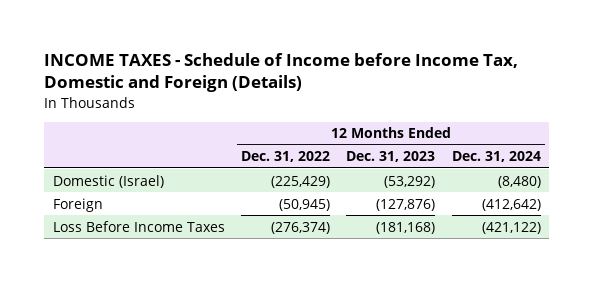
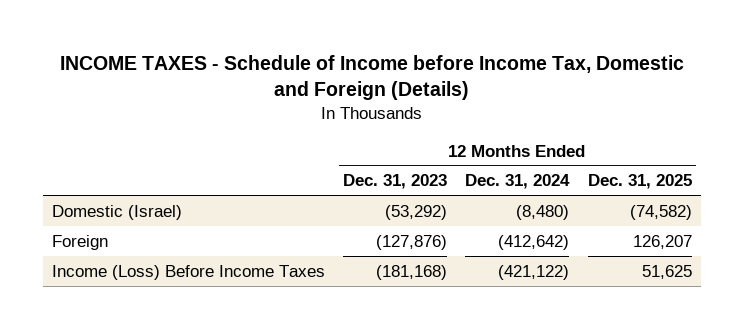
[241,151,331,163] Dec. 31, 2022 -> none
none -> [587,174,692,190] Dec. 31, 2025
[52,220,225,232] Loss Before Income Taxes -> [52,264,326,280] Income (Loss) Before Income Taxes

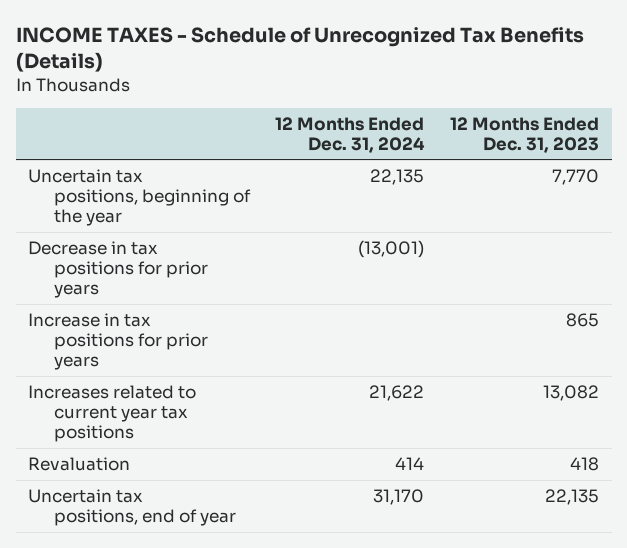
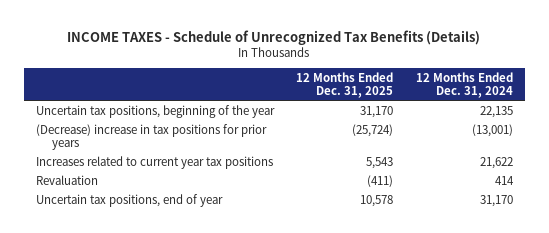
[449,116,599,153] 12 Months Ended Dec. 31, 2023 -> none
none -> [296,71,394,99] 12 Months Ended Dec. 31, 2025
[28,312,208,370] Increase in tax positions for prior years -> none
[28,240,208,298] Decrease in tax positions for prior years -> [35,123,267,151] (Decrease) increase in tax positions for prior years

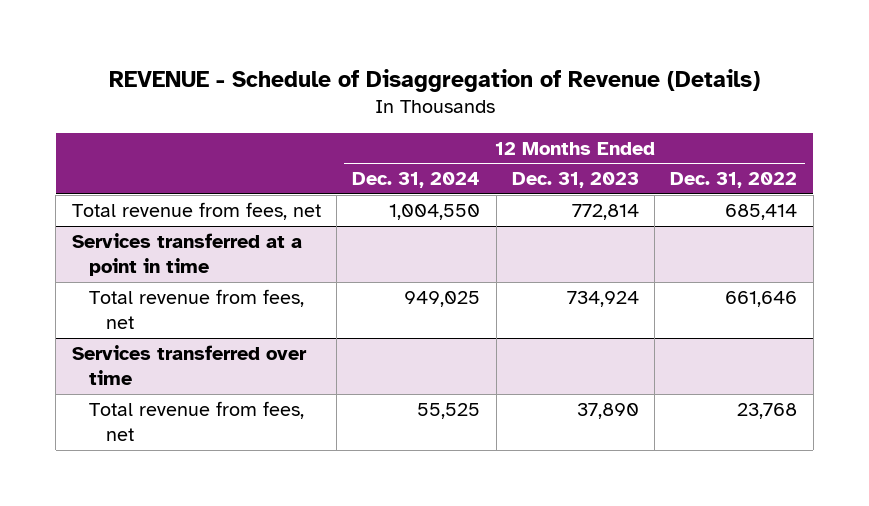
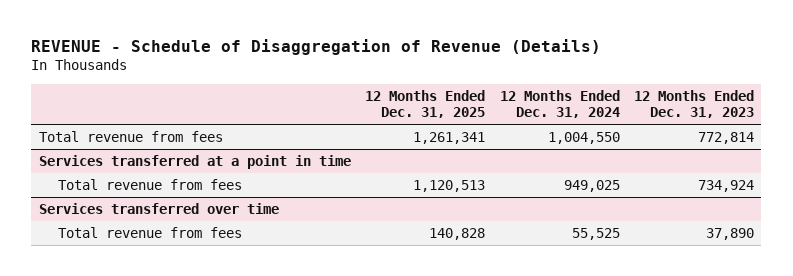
[670,172,798,189] Dec. 31, 2022 -> none
none -> [365,89,486,119] 12 Months Ended Dec. 31, 2025
[71,201,321,220] Total revenue from fees, net -> [38,131,223,143] Total revenue from fees
[88,288,304,330] Total revenue from fees, net -> [57,179,242,191] Total revenue from fees
[88,400,304,442] Total revenue from fees, net -> [57,227,242,239] Total revenue from fees

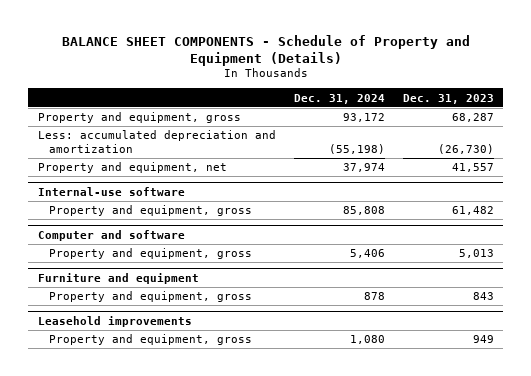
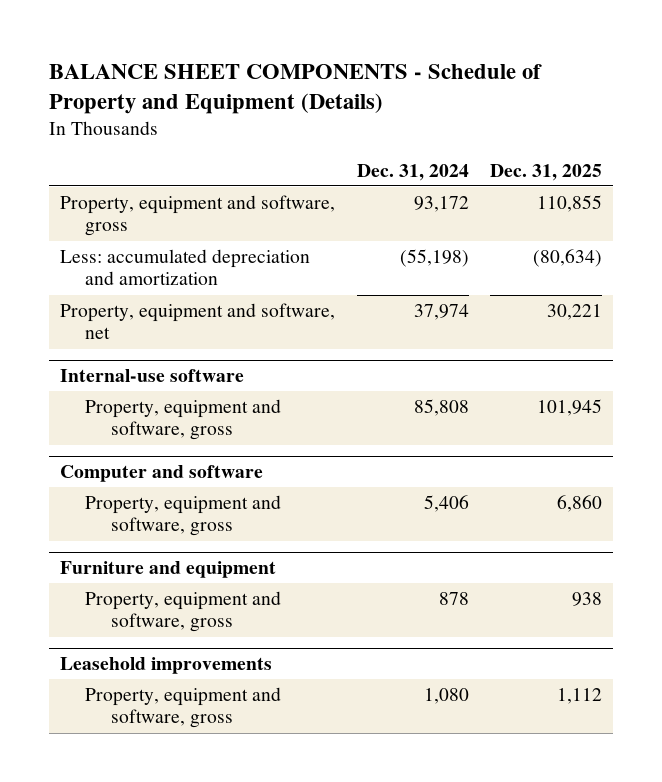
[402,93,494,104] Dec. 31, 2023 -> none
none -> [490,163,603,181] Dec. 31, 2025
[37,112,241,124] Property and equipment, gross -> [59,194,335,237] Property, equipment and software, gross
[37,162,227,174] Property and equipment, net -> [59,302,335,340] Property, equipment and software, net
[48,205,252,217] Property and equipment, gross -> [85,398,282,441] Property, equipment and software, gross
[48,248,252,260] Property and equipment, gross -> [85,494,282,537] Property, equipment and software, gross
[48,291,252,303] Property and equipment, gross -> [85,590,282,633] Property, equipment and software, gross
[48,334,252,346] Property and equipment, gross -> [85,686,282,729] Property, equipment and software, gross

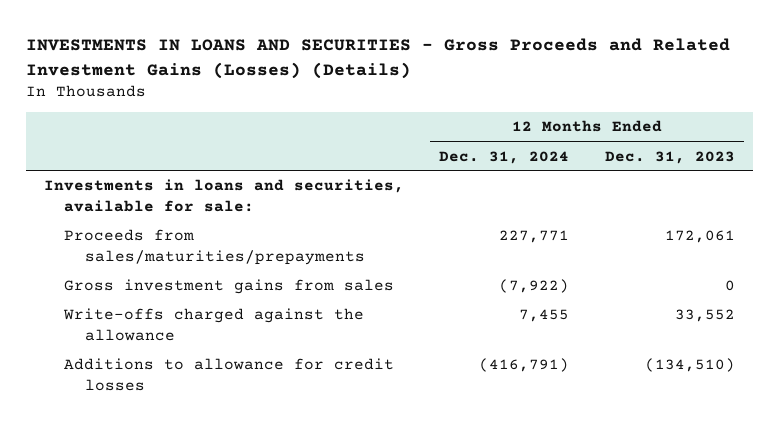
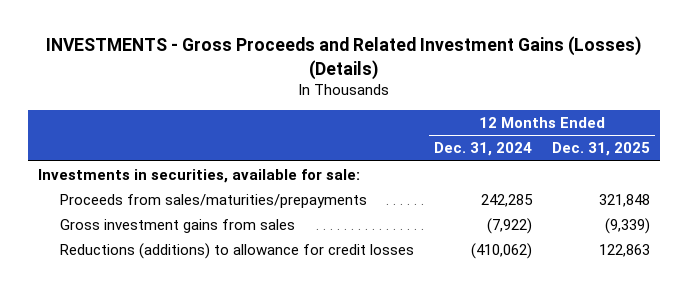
[25,38,730,79] INVESTMENTS IN LOANS AND SECURITIES - Gross Proceeds and Related Investment Gains (Losses) (Details) -> [45,36,641,80] INVESTMENTS - Gross Proceeds and Related Investment Gains (Losses) (Details)
[605,150,736,164] Dec. 31, 2023 -> none
none -> [551,142,650,157] Dec. 31, 2025
[43,179,404,212] Investments in loans and securities, available for sale: -> [37,168,360,183] Investments in securities, available for sale:
[499,230,570,244] 227,771 -> [480,193,533,207] 242,285
[63,308,365,341] Write-offs charged against the allowance -> none
[64,358,395,391] Additions to allowance for credit losses -> [59,242,414,259] Reductions (additions) to allowance for credit losses
[479,358,570,373] (416,791) -> [470,242,532,259] (410,062)

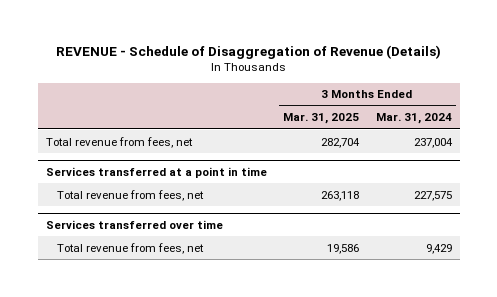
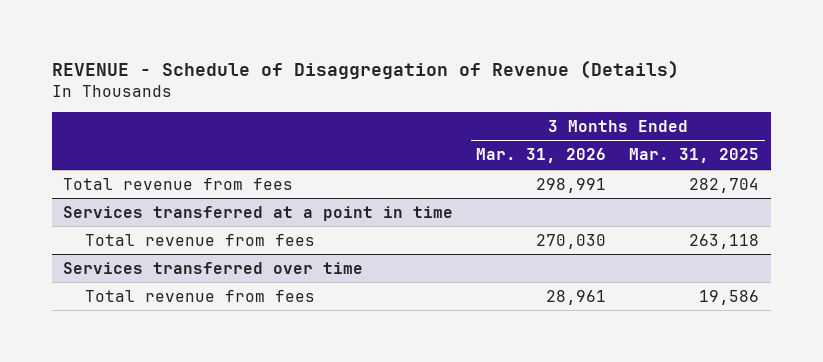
[375,113,452,125] Mar. 31, 2024 -> none
none -> [476,148,607,164] Mar. 31, 2026
[45,136,193,148] Total revenue from fees, net -> [63,177,294,190] Total revenue from fees
[56,189,204,201] Total revenue from fees, net -> [84,233,315,246] Total revenue from fees
[56,242,204,254] Total revenue from fees, net -> [84,289,315,302] Total revenue from fees

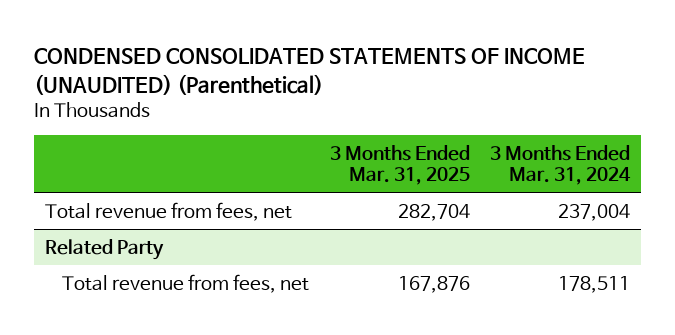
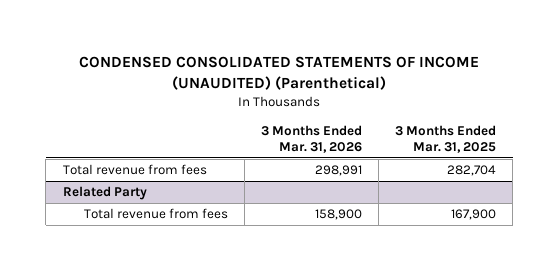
[490,144,632,186] 3 Months Ended Mar. 31, 2024 -> none
none -> [260,124,362,153] 3 Months Ended Mar. 31, 2026
[44,201,292,221] Total revenue from fees, net -> [62,164,207,176] Total revenue from fees
[62,273,310,293] Total revenue from fees, net -> [83,208,228,220] Total revenue from fees
[397,275,470,293] 167,876 -> [451,209,497,221] 167,900

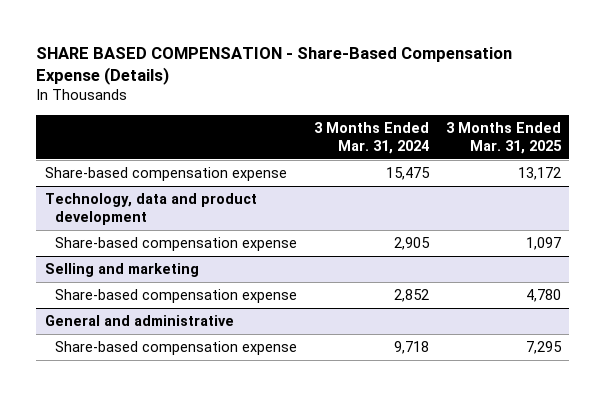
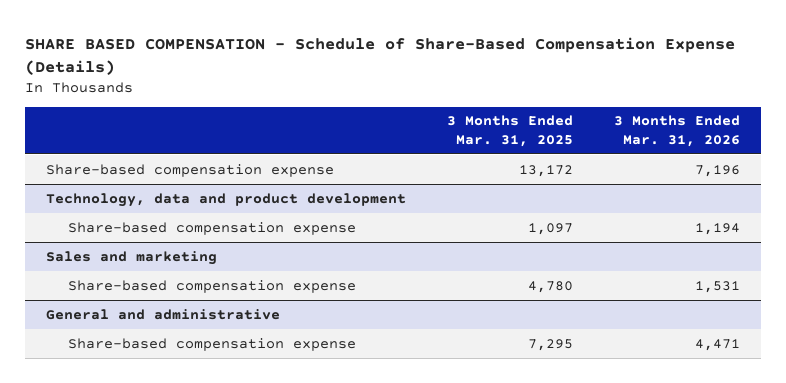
[36,46,513,85] SHARE BASED COMPENSATION - Share-Based Compensation Expense (Details) -> [25,36,736,75] SHARE BASED COMPENSATION - Schedule of Share-Based Compensation Expense (Details)
[313,122,429,154] 3 Months Ended Mar. 31, 2024 -> none
none -> [614,115,741,147] 3 Months Ended Mar. 31, 2026
[44,263,199,278] Selling and marketing -> [45,250,217,265] Sales and marketing

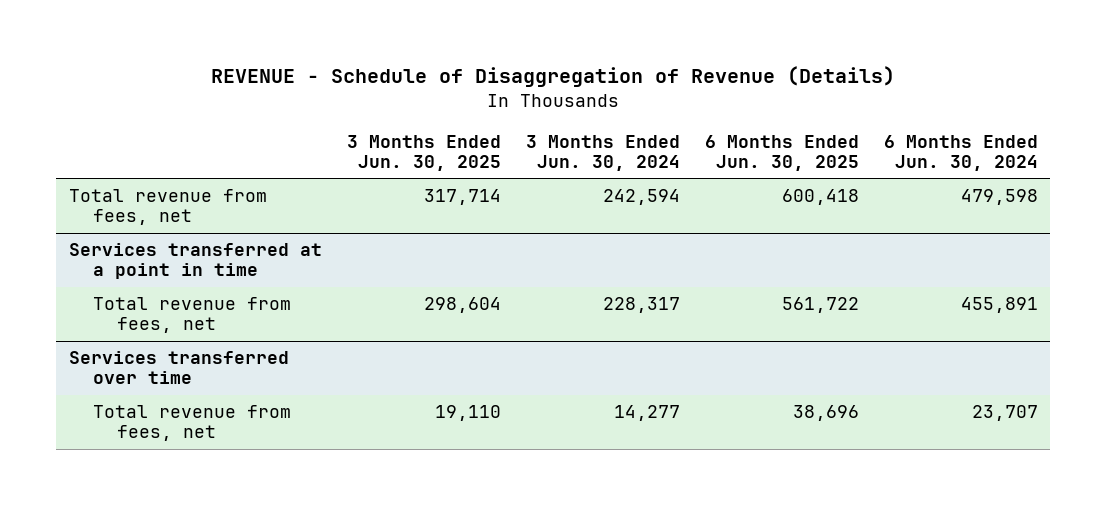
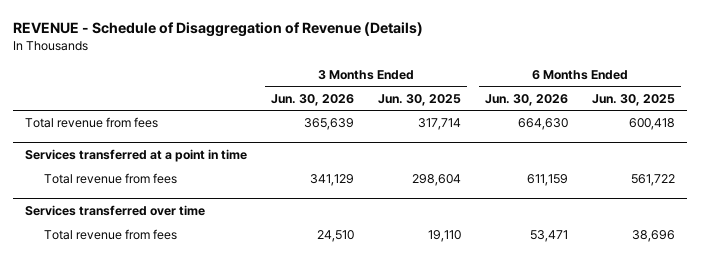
[525,134,680,171] 3 Months Ended Jun. 30, 2024 -> none
[883,134,1038,171] 6 Months Ended Jun. 30, 2024 -> none
none -> [271,93,355,106] Jun. 30, 2026
none -> [485,93,569,106] Jun. 30, 2026
[68,189,267,226] Total revenue from fees, net -> [25,117,159,129] Total revenue from fees
[92,297,291,334] Total revenue from fees, net -> [43,173,177,185] Total revenue from fees
[92,405,291,442] Total revenue from fees, net -> [43,229,177,241] Total revenue from fees

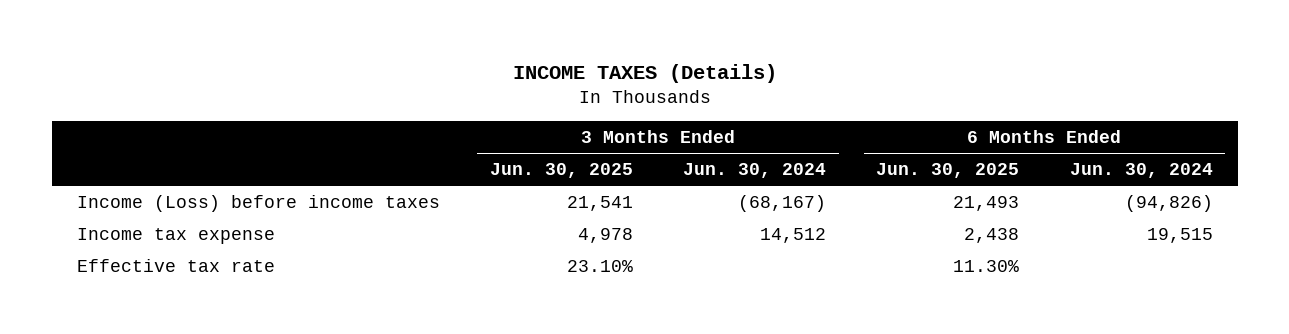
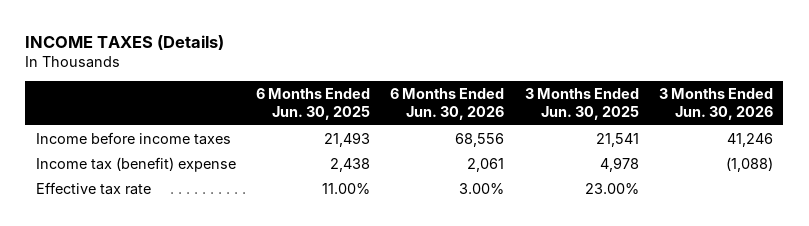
[683,163,827,179] Jun. 30, 2024 -> none
[1069,163,1213,179] Jun. 30, 2024 -> none
none -> [390,88,505,121] 6 Months Ended Jun. 30, 2026
none -> [659,88,774,121] 3 Months Ended Jun. 30, 2026
[76,194,440,212] Income (Loss) before income taxes -> [35,131,231,145] Income before income taxes
[76,227,275,244] Income tax expense -> [35,156,236,172] Income tax (benefit) expense
[566,259,633,272] 23.10% -> [584,182,639,194] 23.00%
[953,259,1020,272] 11.30% -> [321,182,370,194] 11.00%

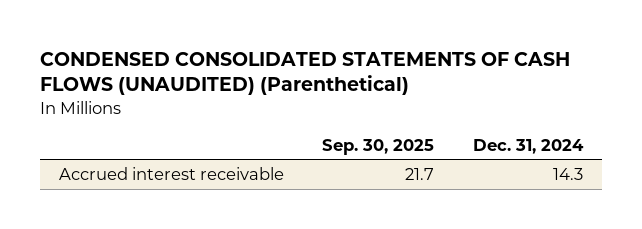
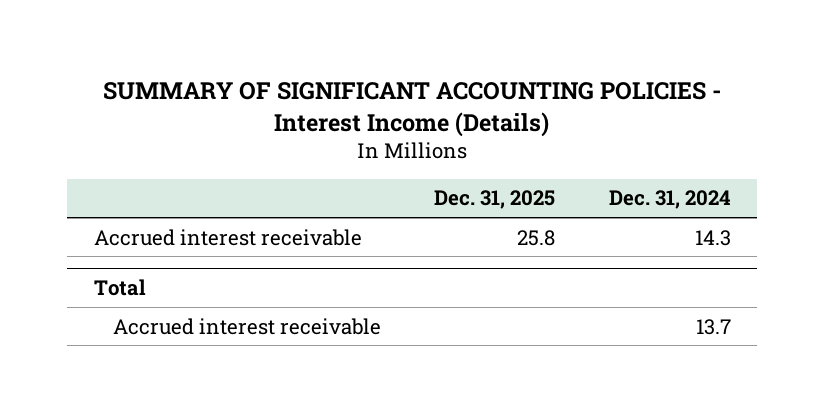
[39,51,570,96] CONDENSED CONSOLIDATED STATEMENTS OF CASH FLOWS (UNAUDITED) (Parenthetical) -> [103,81,722,137] SUMMARY OF SIGNIFICANT ACCOUNTING POLICIES - Interest Income (Details)
[322,138,435,155] Sep. 30, 2025 -> none
none -> [434,190,556,210] Dec. 31, 2025
none -> [93,278,146,296] Total
none -> [112,317,381,335] Accrued interest receivable

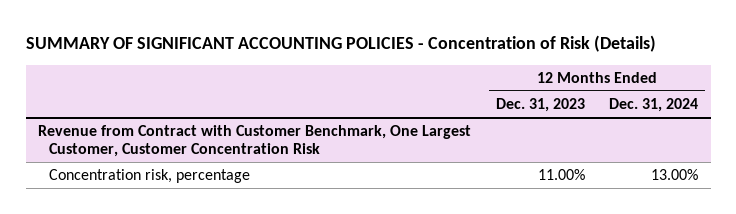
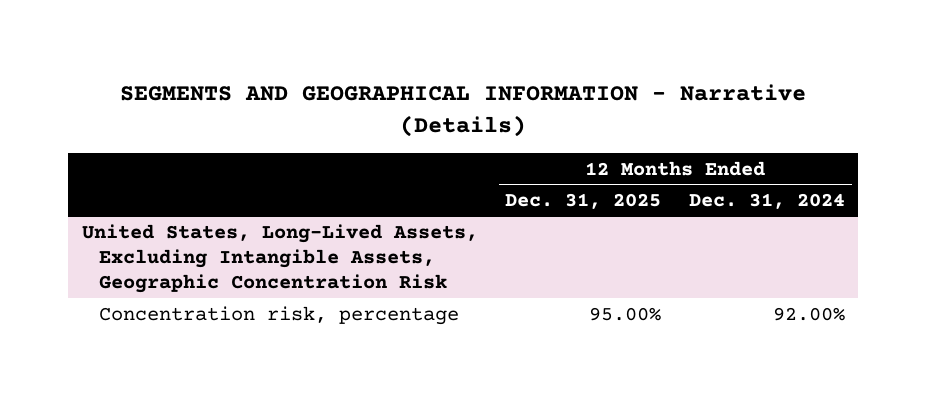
[25,35,656,53] SUMMARY OF SIGNIFICANT ACCOUNTING POLICIES - Concentration of Risk (Details) -> [120,84,807,138] SEGMENTS AND GEOGRAPHICAL INFORMATION - Narrative (Details)
[495,98,585,113] Dec. 31, 2023 -> none
none -> [505,192,662,209] Dec. 31, 2025
[37,125,471,157] Revenue from Contract with Customer Benchmark, One Largest Customer, Customer Concentration Risk -> none
none -> [82,223,479,294] United States, Long-Lived Assets, Excluding Intangible Assets, Geographic Concentration Risk
[651,169,699,181] 13.00% -> [772,306,845,321] 92.00%

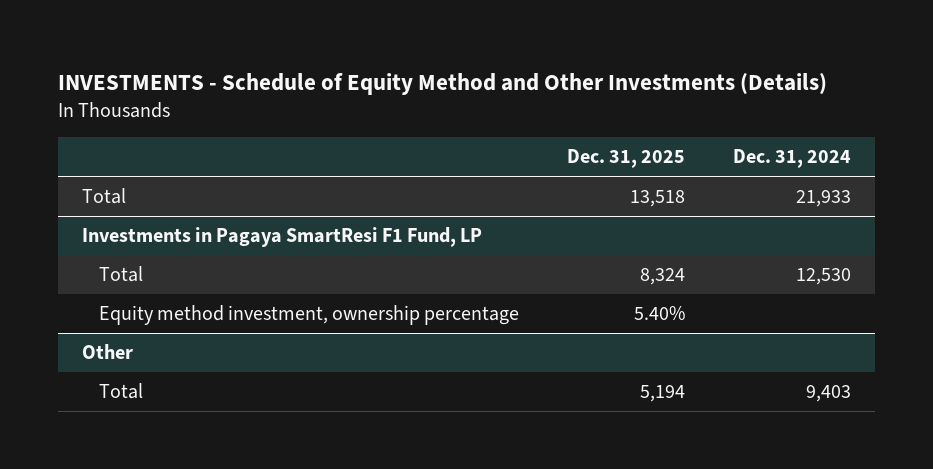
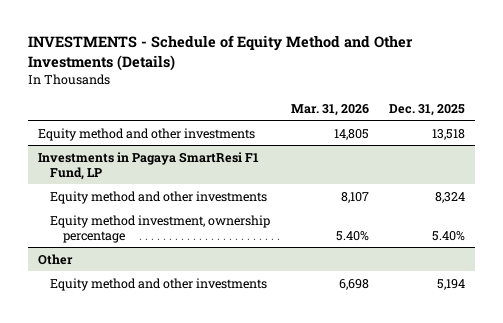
[732,149,851,169] Dec. 31, 2024 -> none
none -> [290,103,369,116] Mar. 31, 2026
[82,188,127,205] Total -> [37,127,255,141] Equity method and other investments
[99,266,144,283] Total -> [50,190,268,204] Equity method and other investments
[99,383,144,400] Total -> [50,277,268,291] Equity method and other investments

